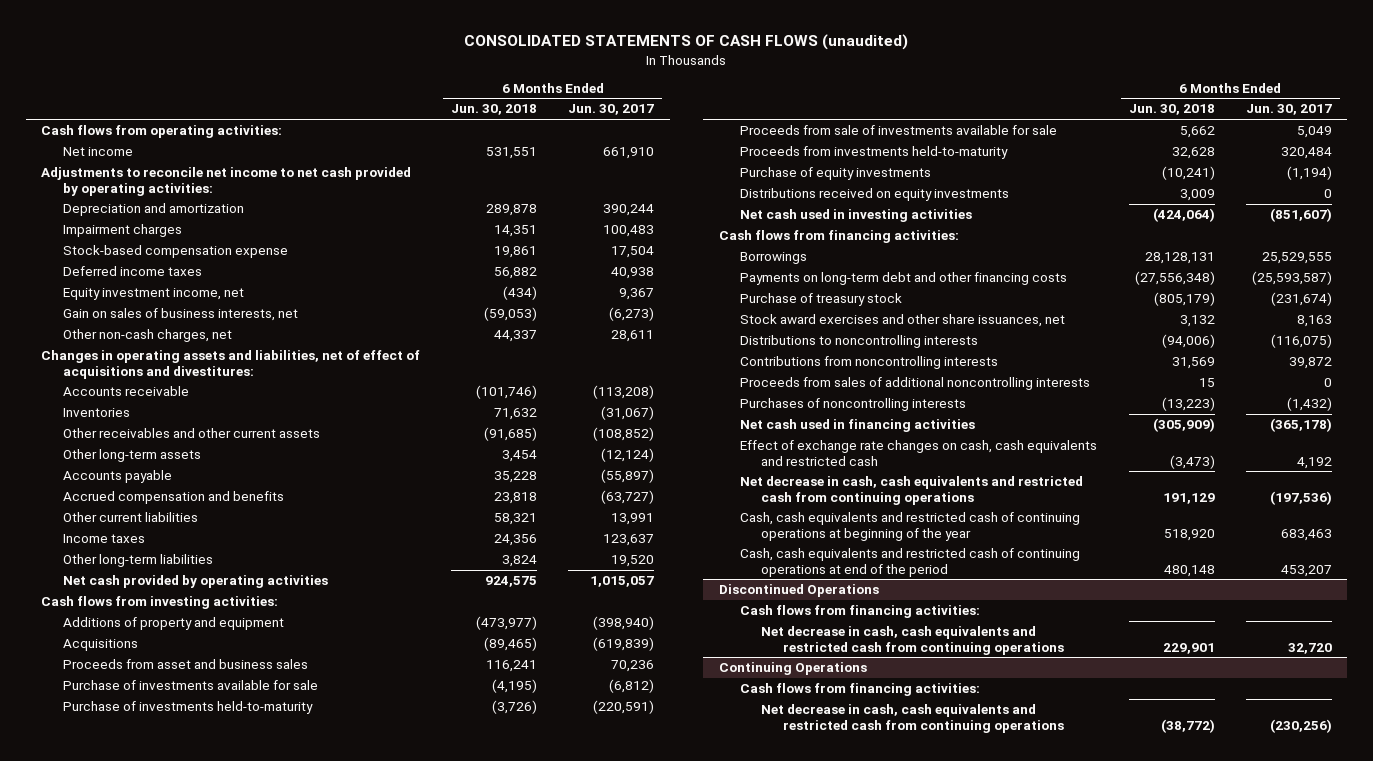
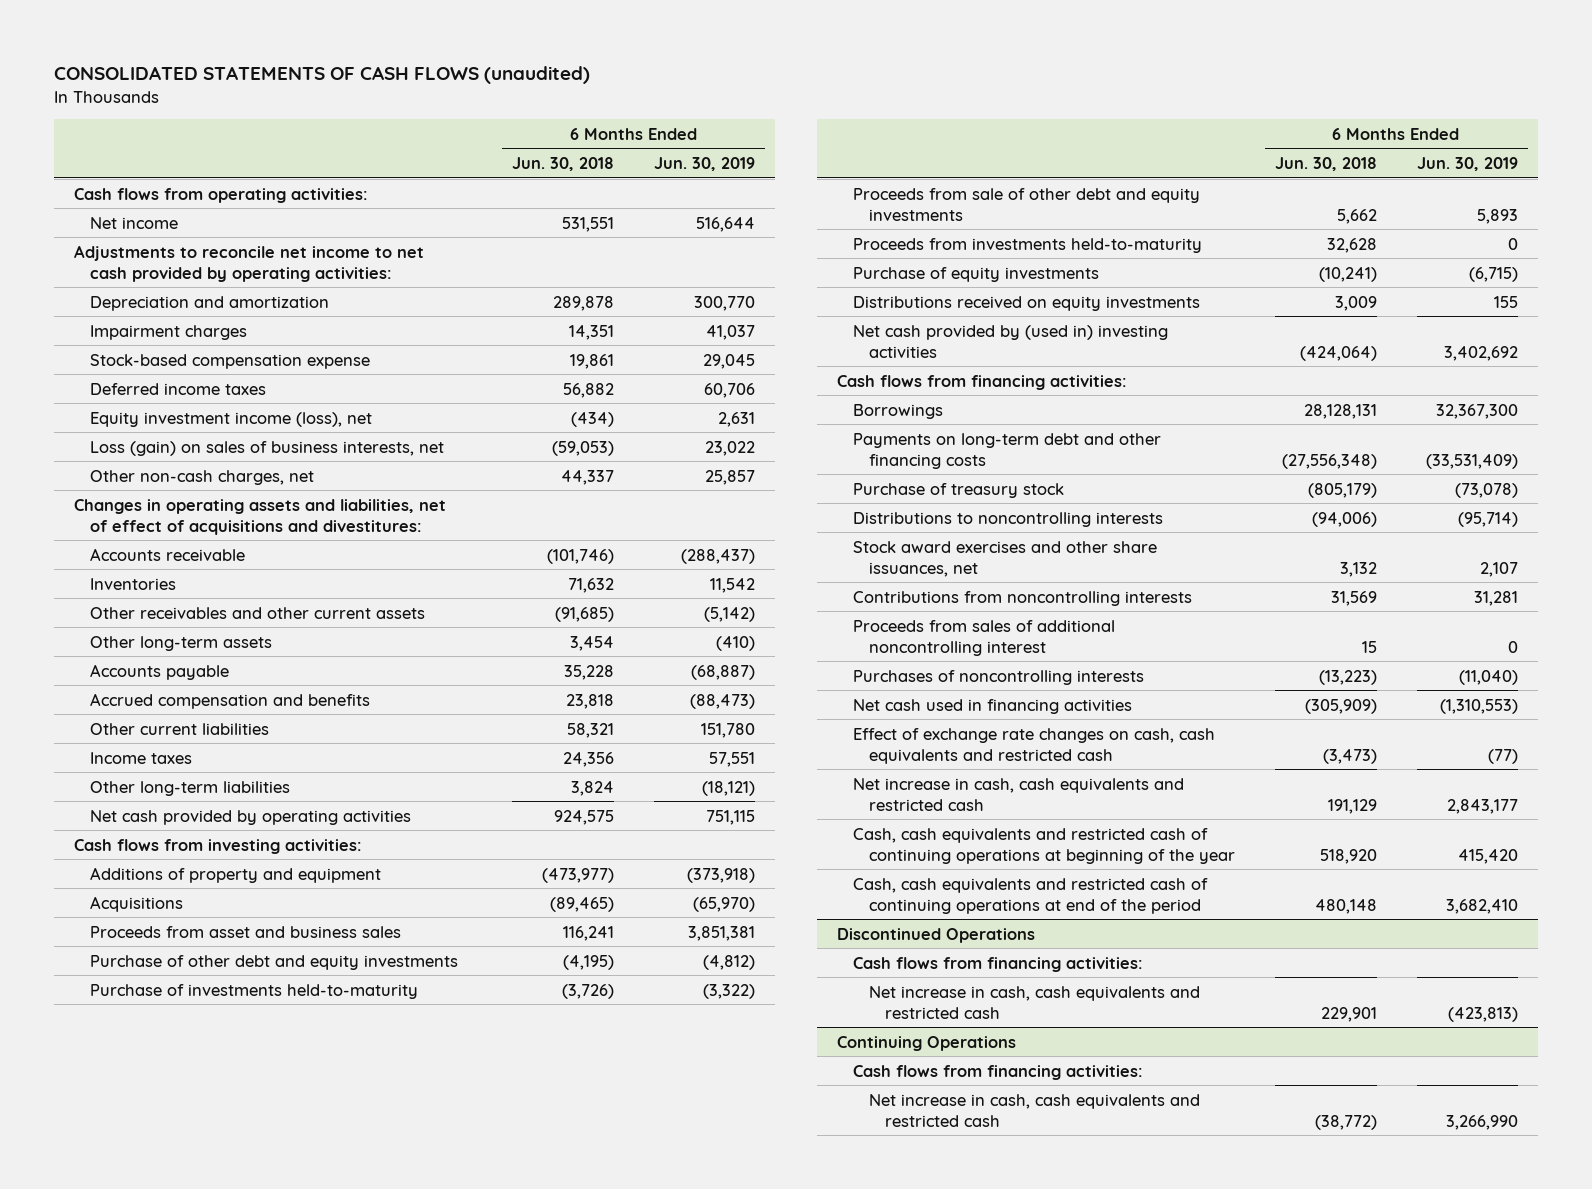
[568,104,655,116] Jun. 30, 2017 -> none
none -> [654,156,756,171] Jun. 30, 2019
[62,288,244,301] Equity investment income, net -> [90,411,373,427] Equity investment income (loss), net
[62,308,298,322] Gain on sales of business interests, net -> [90,440,445,456] Loss (gain) on sales of business interests, net
[62,680,318,691] Purchase of investments available for sale -> [90,954,459,970] Purchase of other debt and equity investments
[740,125,1058,136] Proceeds from sale of investments available for sale -> [852,187,1200,221] Proceeds from sale of other debt and equity investments
[740,209,973,223] Net cash used in investing activities -> [852,324,1168,358] Net cash provided by (used in) investing activities
[740,314,1066,328] Stock award exercises and other share issuances, net -> [852,540,1157,577] Stock award exercises and other share issuances, net
[740,377,1091,391] Proceeds from sales of additional noncontrolling interests -> [852,619,1115,656] Proceeds from sales of additional noncontrolling interest
[740,476,1084,505] Net decrease in cash, cash equivalents and restricted cash from continuing operations -> [852,777,1184,811] Net increase in cash, cash equivalents and restricted cash
[761,626,1064,655] Net decrease in cash, cash equivalents and restricted cash from continuing operations -> [868,985,1200,1019] Net increase in cash, cash equivalents and restricted cash
[761,704,1064,733] Net decrease in cash, cash equivalents and restricted cash from continuing operations -> [868,1093,1200,1127] Net increase in cash, cash equivalents and restricted cash

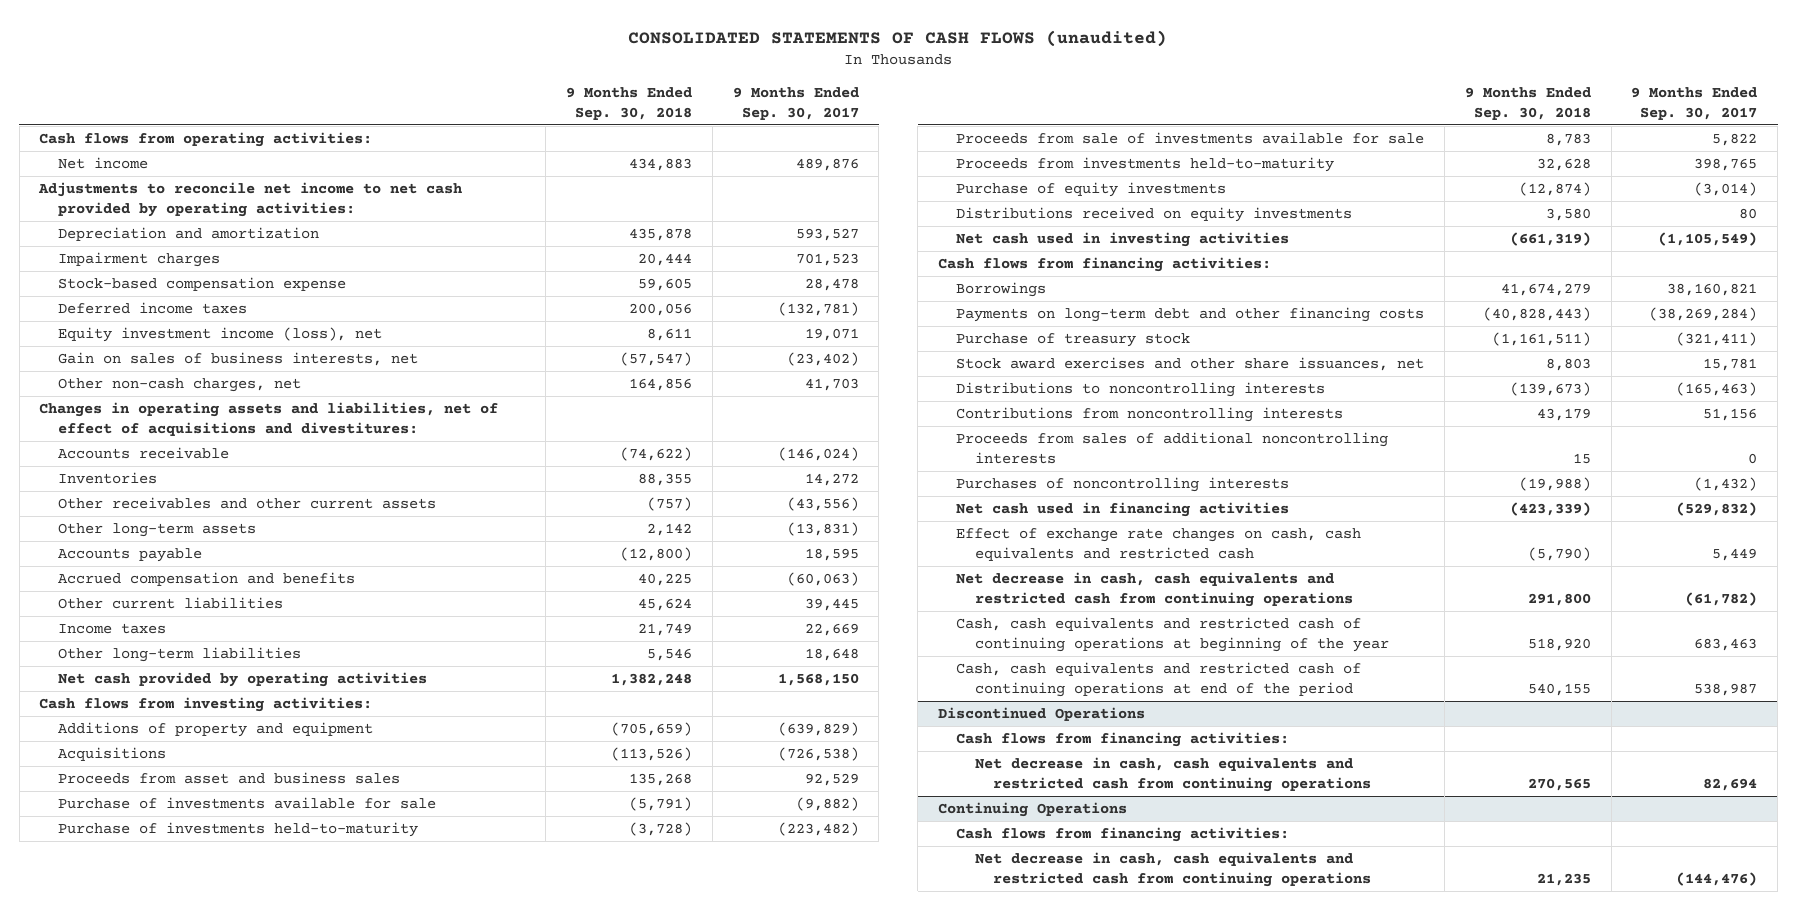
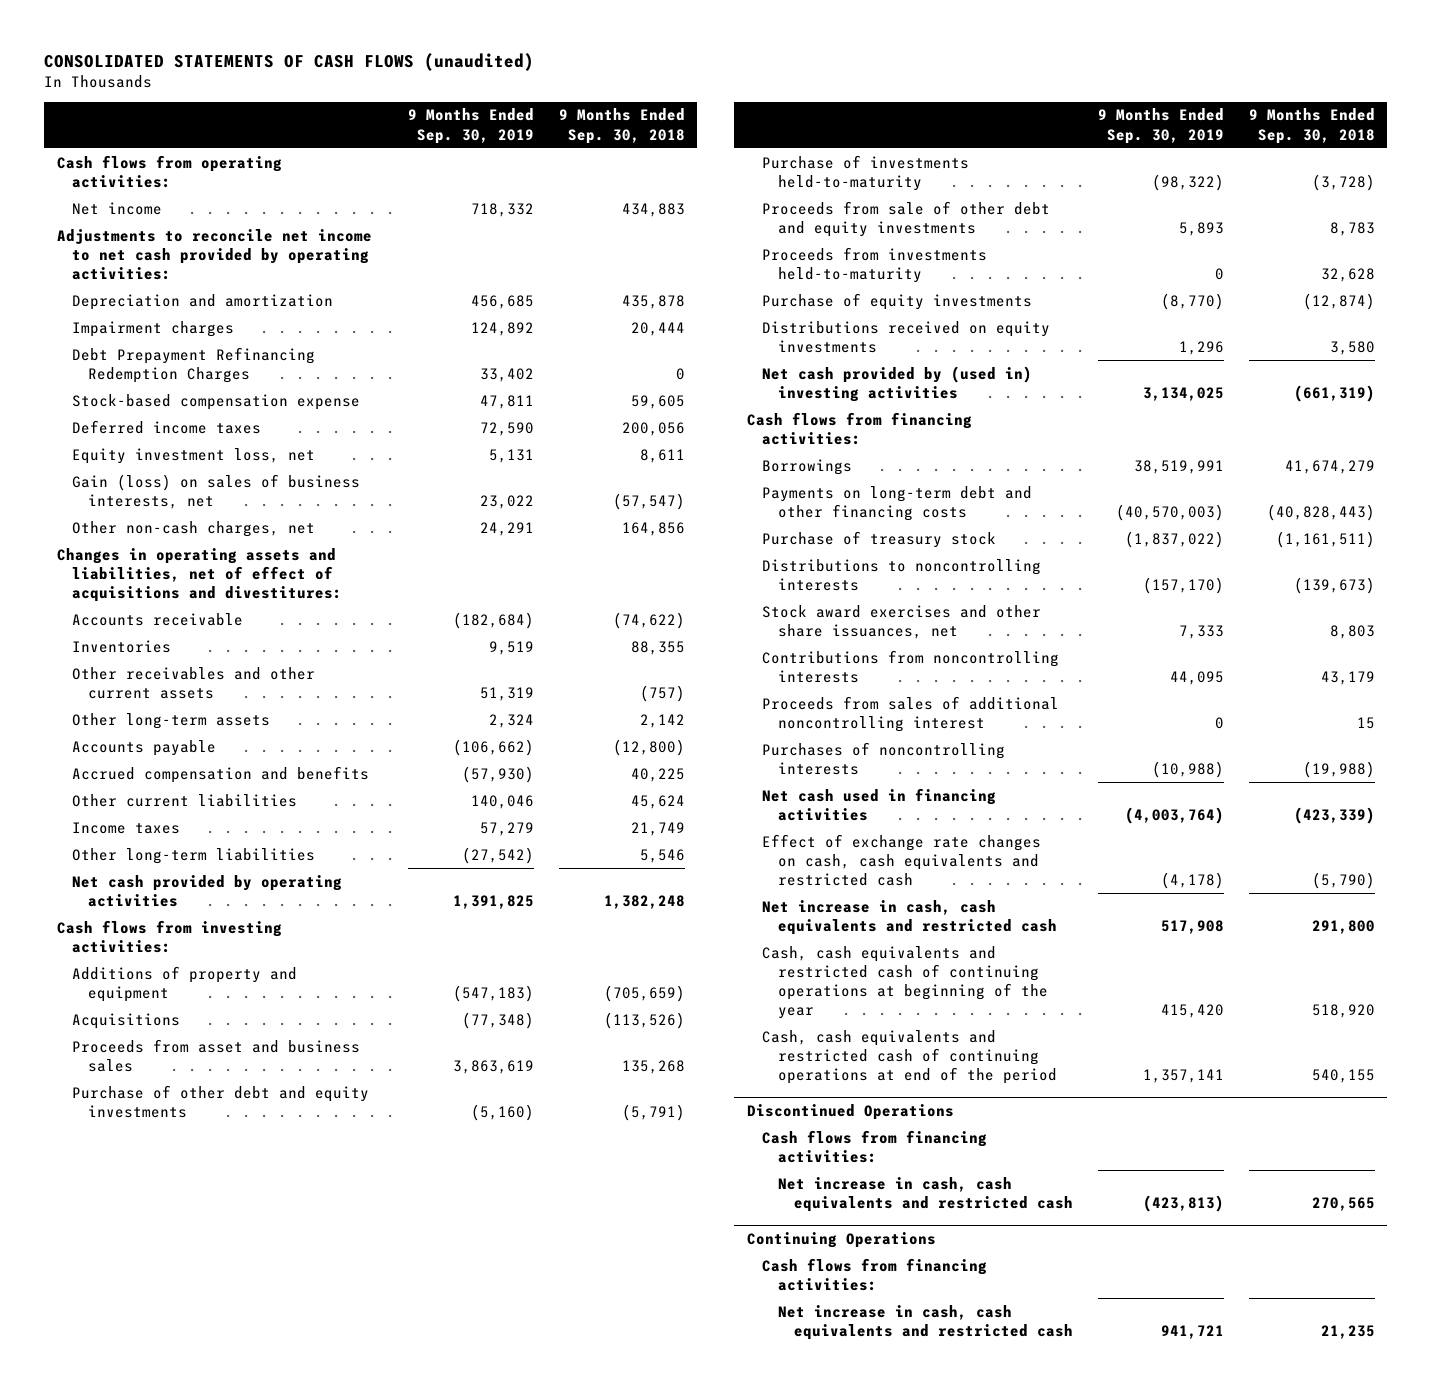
[732,86,859,120] 9 Months Ended Sep. 30, 2017 -> none
none -> [407,108,534,144] 9 Months Ended Sep. 30, 2019
none -> [72,346,316,383] Debt Prepayment Refinancing Redemption Charges
[57,326,382,342] Equity investment income (loss), net -> [72,447,316,464] Equity investment loss, net
[57,351,418,366] Gain on sales of business interests, net -> [72,473,361,509] Gain (loss) on sales of business interests, net
[57,796,436,809] Purchase of investments available for sale -> [72,1084,370,1118] Purchase of other debt and equity investments
[956,131,1425,144] Proceeds from sale of investments available for sale -> [762,200,1051,237] Proceeds from sale of other debt and equity investments
[956,231,1290,247] Net cash used in investing activities -> [762,365,1033,402] Net cash provided by (used in) investing activities
[956,356,1425,371] Stock award exercises and other share issuances, net -> [762,604,1042,639] Stock award exercises and other share issuances, net
[956,431,1389,464] Proceeds from sales of additional noncontrolling interests -> [762,695,1060,732] Proceeds from sales of additional noncontrolling interest
[956,571,1353,607] Net decrease in cash, cash equivalents and restricted cash from continuing operations -> [762,899,1057,935] Net increase in cash, cash equivalents and restricted cash
[974,756,1372,792] Net decrease in cash, cash equivalents and restricted cash from continuing operations -> [777,1176,1073,1212] Net increase in cash, cash equivalents and restricted cash
[974,851,1372,887] Net decrease in cash, cash equivalents and restricted cash from continuing operations -> [777,1304,1073,1340] Net increase in cash, cash equivalents and restricted cash

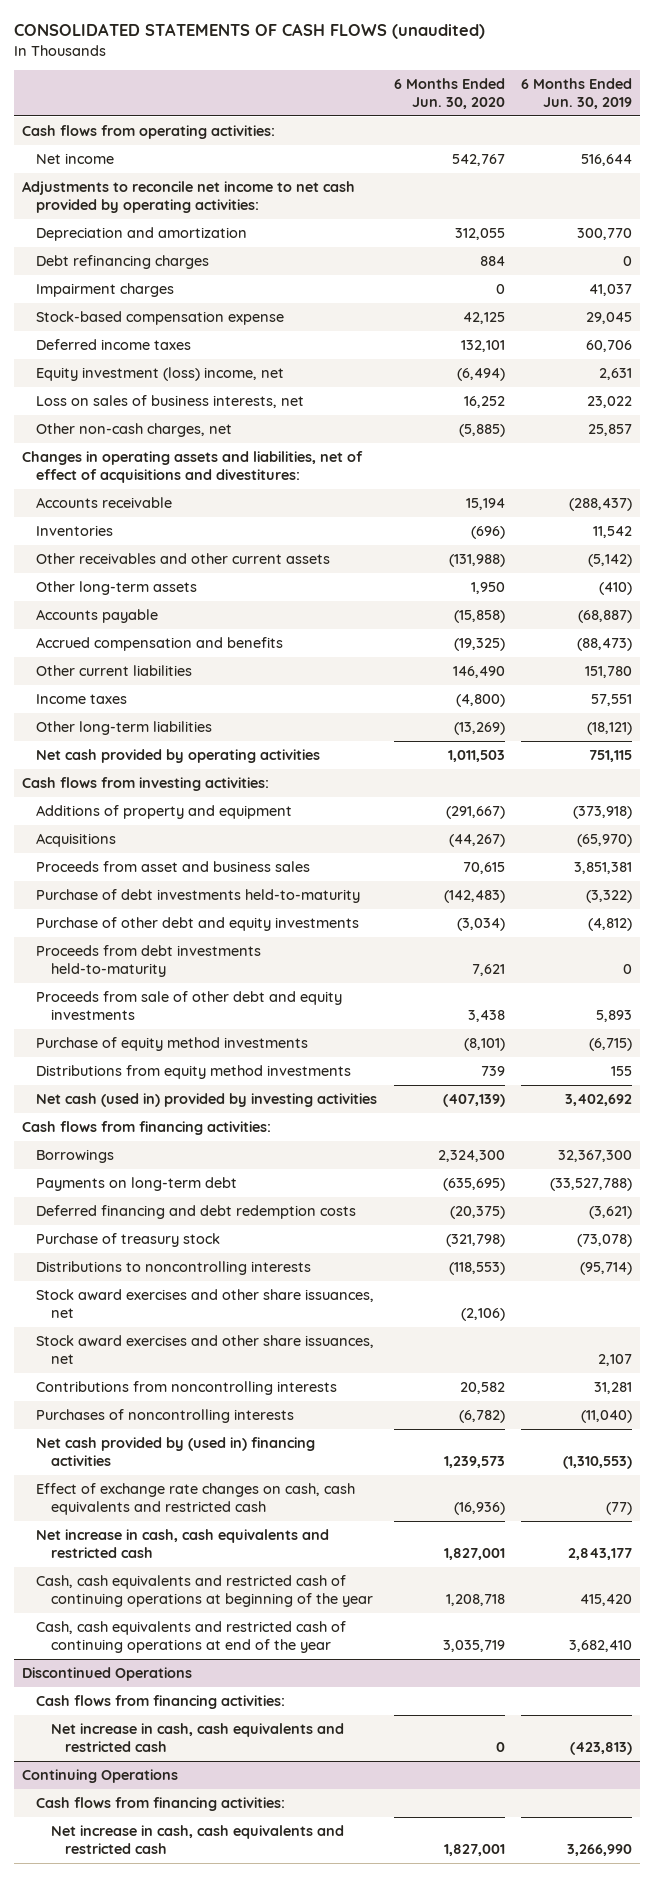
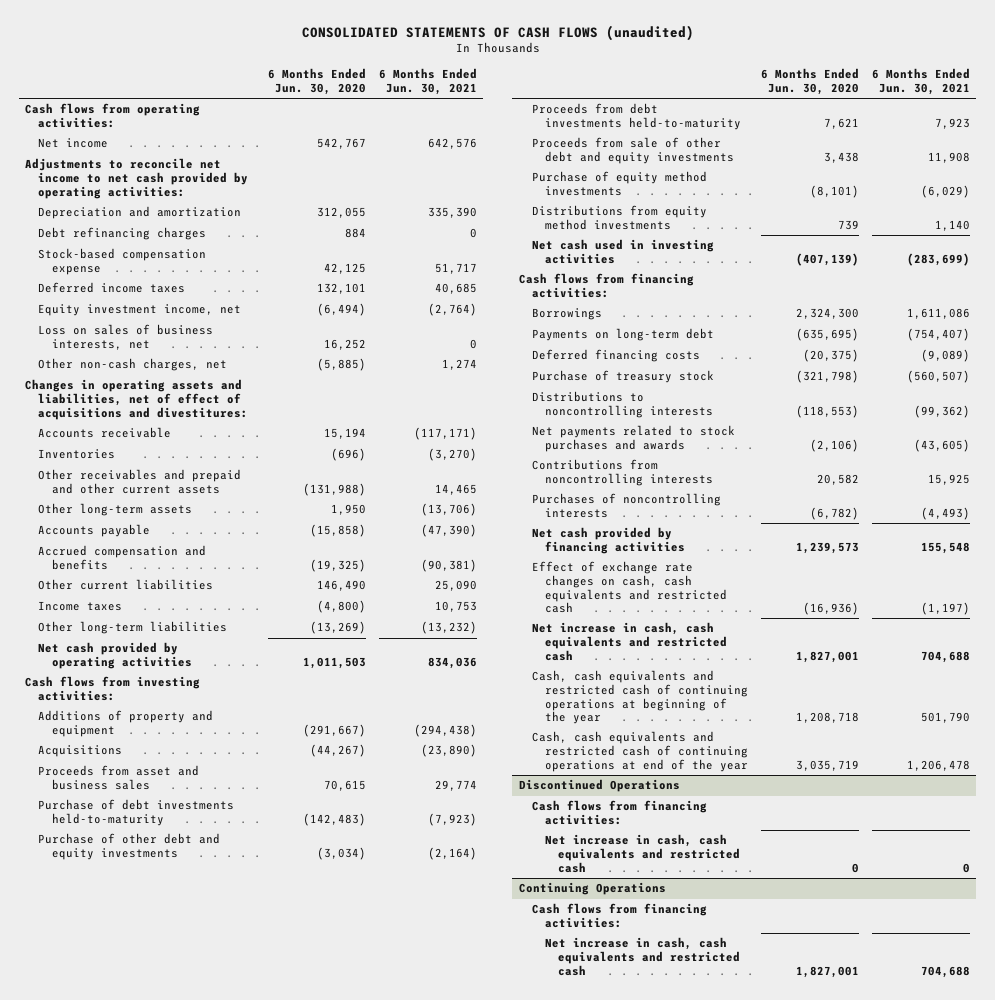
[521,77,633,109] 6 Months Ended Jun. 30, 2019 -> none
none -> [378,68,477,95] 6 Months Ended Jun. 30, 2021
[36,282,175,297] Impairment charges -> none
[36,366,285,381] Equity investment (loss) income, net -> [38,304,242,317] Equity investment income, net
[36,552,331,564] Other receivables and other current assets -> [38,469,242,494] Other receivables and prepaid and other current assets
[36,1092,378,1107] Net cash (used in) provided by investing activities -> [531,239,714,264] Net cash used in investing activities
[36,1204,357,1219] Deferred financing and debt redemption costs -> [531,349,700,363] Deferred financing costs
[36,1334,375,1364] Stock award exercises and other share issuances, net -> none
[36,1288,375,1318] Stock award exercises and other share issuances, net -> [531,425,735,452] Net payments related to stock purchases and awards
[36,1436,316,1466] Net cash provided by (used in) financing activities -> [531,527,685,554] Net cash provided by financing activities

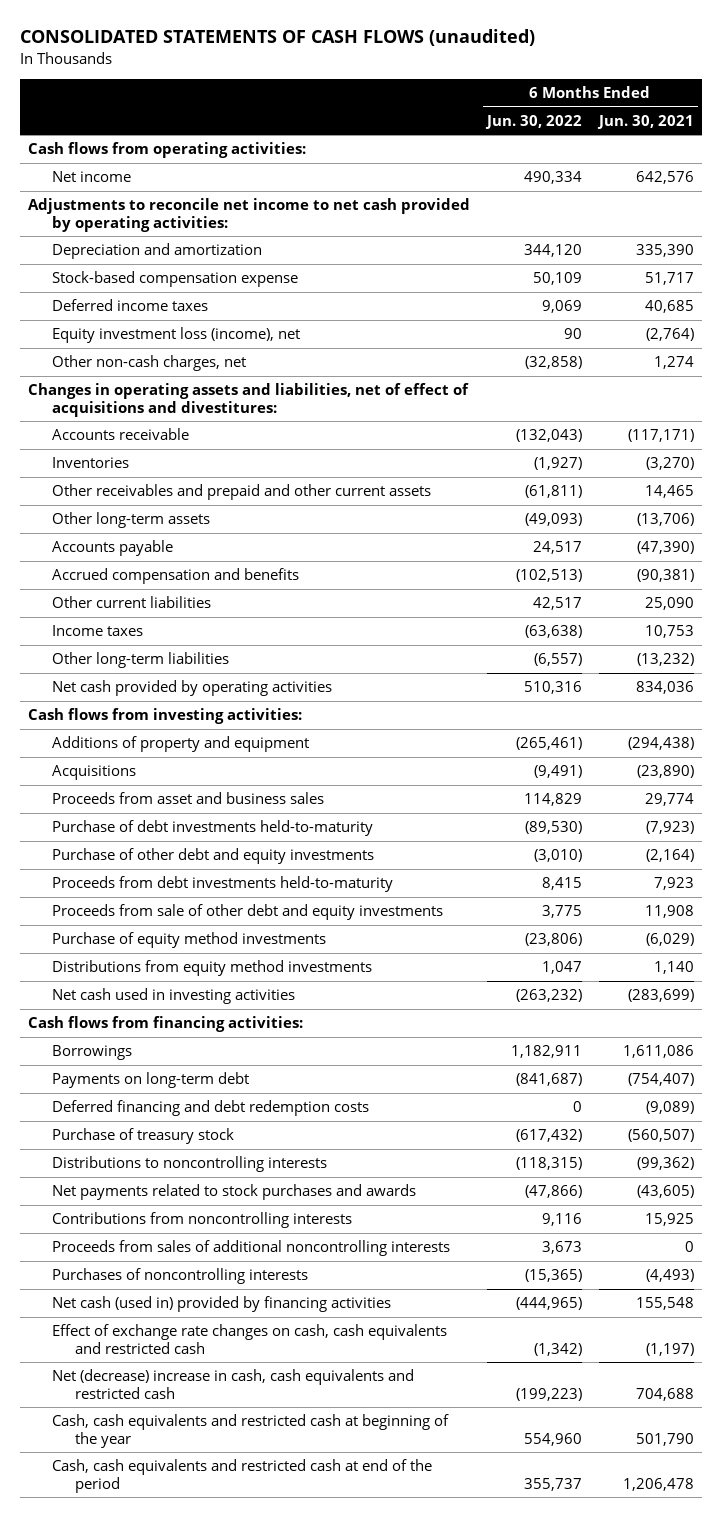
[267,68,366,95] 6 Months Ended Jun. 30, 2020 -> none
none -> [484,114,582,129] Jun. 30, 2022
[38,227,207,241] Debt refinancing charges -> none
[38,324,214,350] Loss on sales of business interests, net -> none
[38,304,242,317] Equity investment income, net -> [51,327,300,344] Equity investment loss (income), net
[531,349,700,363] Deferred financing costs -> [51,1100,369,1117] Deferred financing and debt redemption costs
none -> [51,1240,450,1257] Proceeds from sales of additional noncontrolling interests
[531,527,685,554] Net cash provided by financing activities -> [51,1296,391,1313] Net cash (used in) provided by financing activities
[518,779,680,793] Discontinued Operations -> none
[531,800,707,825] Cash flows from financing activities: -> none
[544,834,740,873] Net increase in cash, cash equivalents and restricted cash -> none
[518,882,666,896] Continuing Operations -> none
[531,903,707,928] Cash flows from financing activities: -> none
[544,937,740,976] Net increase in cash, cash equivalents and restricted cash -> none
[531,622,727,661] Net increase in cash, cash equivalents and restricted cash -> [51,1369,414,1400] Net (decrease) increase in cash, cash equivalents and restricted cash
[531,670,748,725] Cash, cash equivalents and restricted cash of continuing operations at beginning of the year -> [51,1414,449,1449] Cash, cash equivalents and restricted cash at beginning of the year
[531,731,748,772] Cash, cash equivalents and restricted cash of continuing operations at end of the year -> [51,1459,432,1494] Cash, cash equivalents and restricted cash at end of the period

